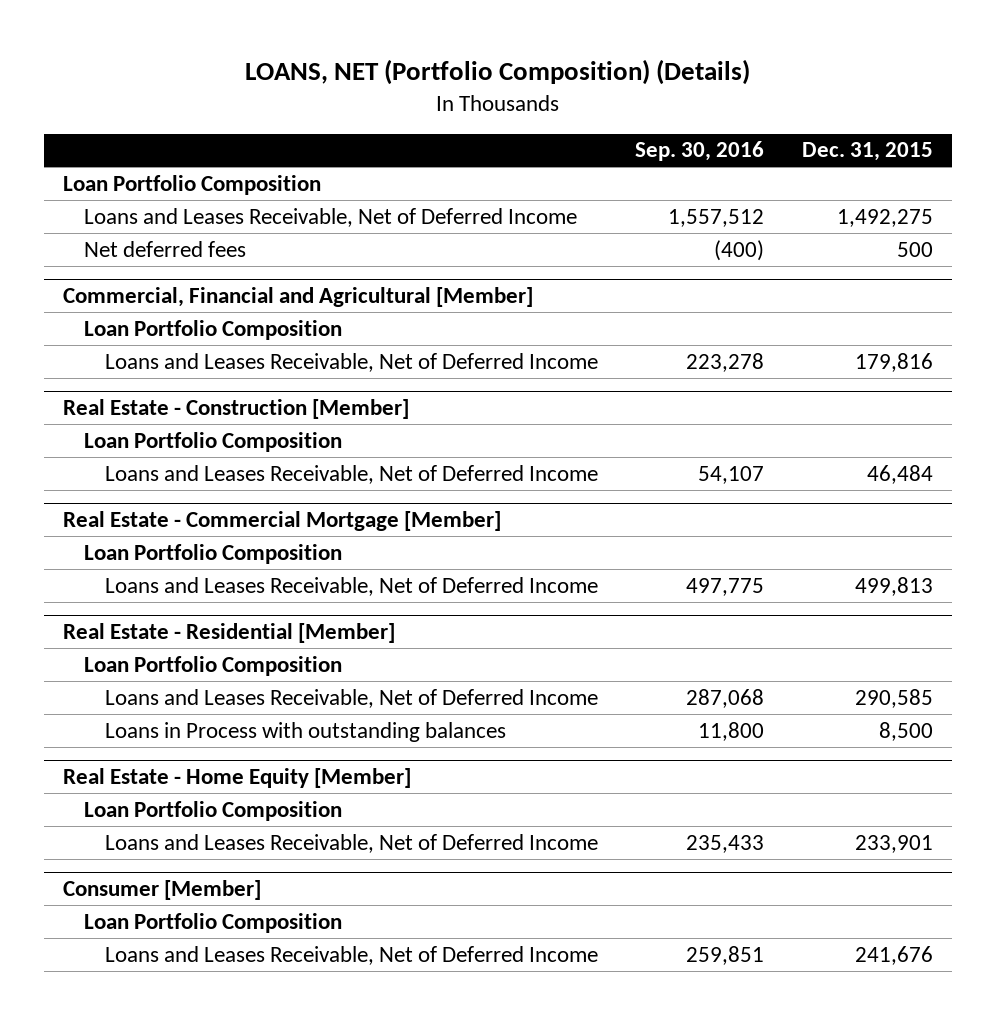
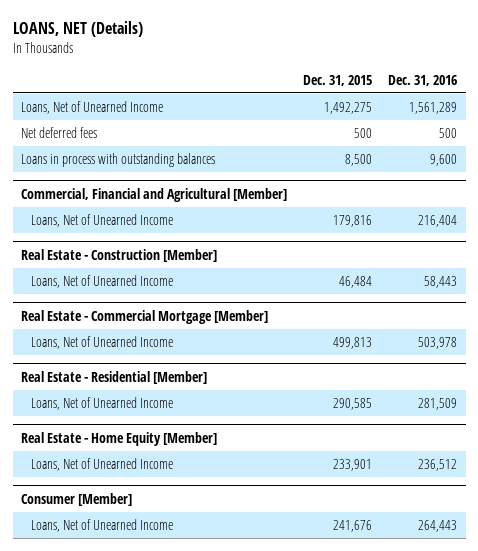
[244,58,750,85] LOANS, NET (Portfolio Composition) (Details) -> [12,21,143,38] LOANS, NET (Details)
[635,141,765,162] Sep. 30, 2016 -> none
none -> [388,74,458,86] Dec. 31, 2016
[62,174,321,195] Loan Portfolio Composition -> none
[83,207,577,227] Loans and Leases Receivable, Net of Deferred Income -> [20,101,163,115] Loans, Net of Unearned Income
none -> [20,153,215,168] Loans in process with outstanding balances
[83,319,342,340] Loan Portfolio Composition -> none
[104,352,598,372] Loans and Leases Receivable, Net of Deferred Income -> [30,214,173,228] Loans, Net of Unearned Income
[83,431,342,452] Loan Portfolio Composition -> none
[104,464,598,484] Loans and Leases Receivable, Net of Deferred Income -> [30,275,173,289] Loans, Net of Unearned Income
[83,543,342,564] Loan Portfolio Composition -> none
[104,576,598,596] Loans and Leases Receivable, Net of Deferred Income -> [30,336,173,350] Loans, Net of Unearned Income
[83,655,342,676] Loan Portfolio Composition -> none
[104,721,506,742] Loans in Process with outstanding balances -> none
[104,688,598,708] Loans and Leases Receivable, Net of Deferred Income -> [30,397,173,411] Loans, Net of Unearned Income
[83,800,342,821] Loan Portfolio Composition -> none
[104,833,598,853] Loans and Leases Receivable, Net of Deferred Income -> [30,458,173,472] Loans, Net of Unearned Income
[83,912,342,933] Loan Portfolio Composition -> none
[104,945,598,965] Loans and Leases Receivable, Net of Deferred Income -> [30,519,173,533] Loans, Net of Unearned Income

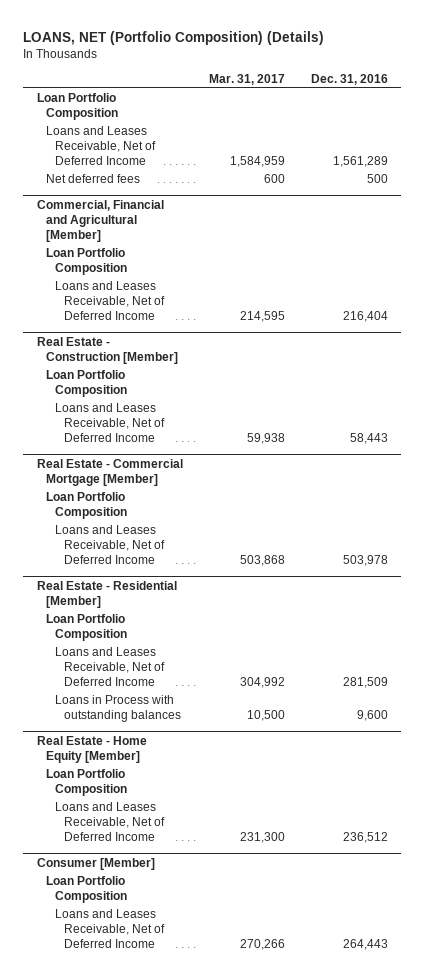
[12,21,143,38] LOANS, NET (Details) -> [23,30,325,45] LOANS, NET (Portfolio Composition) (Details)
[303,74,373,86] Dec. 31, 2015 -> none
none -> [208,74,285,86] Mar. 31, 2017
none -> [36,93,118,121] Loan Portfolio Composition
[20,101,163,115] Loans, Net of Unearned Income -> [45,126,157,166] Loans and Leases Receivable, Net of Deferred Income
[20,153,215,168] Loans in process with outstanding balances -> none
none -> [45,248,128,276] Loan Portfolio Composition
[30,214,173,228] Loans, Net of Unearned Income -> [55,281,166,321] Loans and Leases Receivable, Net of Deferred Income
none -> [45,370,128,398] Loan Portfolio Composition
[30,275,173,289] Loans, Net of Unearned Income -> [55,403,166,443] Loans and Leases Receivable, Net of Deferred Income
none -> [45,492,128,520] Loan Portfolio Composition
[30,336,173,350] Loans, Net of Unearned Income -> [55,525,166,565] Loans and Leases Receivable, Net of Deferred Income
none -> [45,614,128,642] Loan Portfolio Composition
[30,397,173,411] Loans, Net of Unearned Income -> [55,647,166,687] Loans and Leases Receivable, Net of Deferred Income
none -> [55,695,182,723] Loans in Process with outstanding balances
none -> [45,769,128,797] Loan Portfolio Composition
[30,458,173,472] Loans, Net of Unearned Income -> [55,802,166,842] Loans and Leases Receivable, Net of Deferred Income
none -> [45,876,128,904] Loan Portfolio Composition
[30,519,173,533] Loans, Net of Unearned Income -> [55,909,166,949] Loans and Leases Receivable, Net of Deferred Income

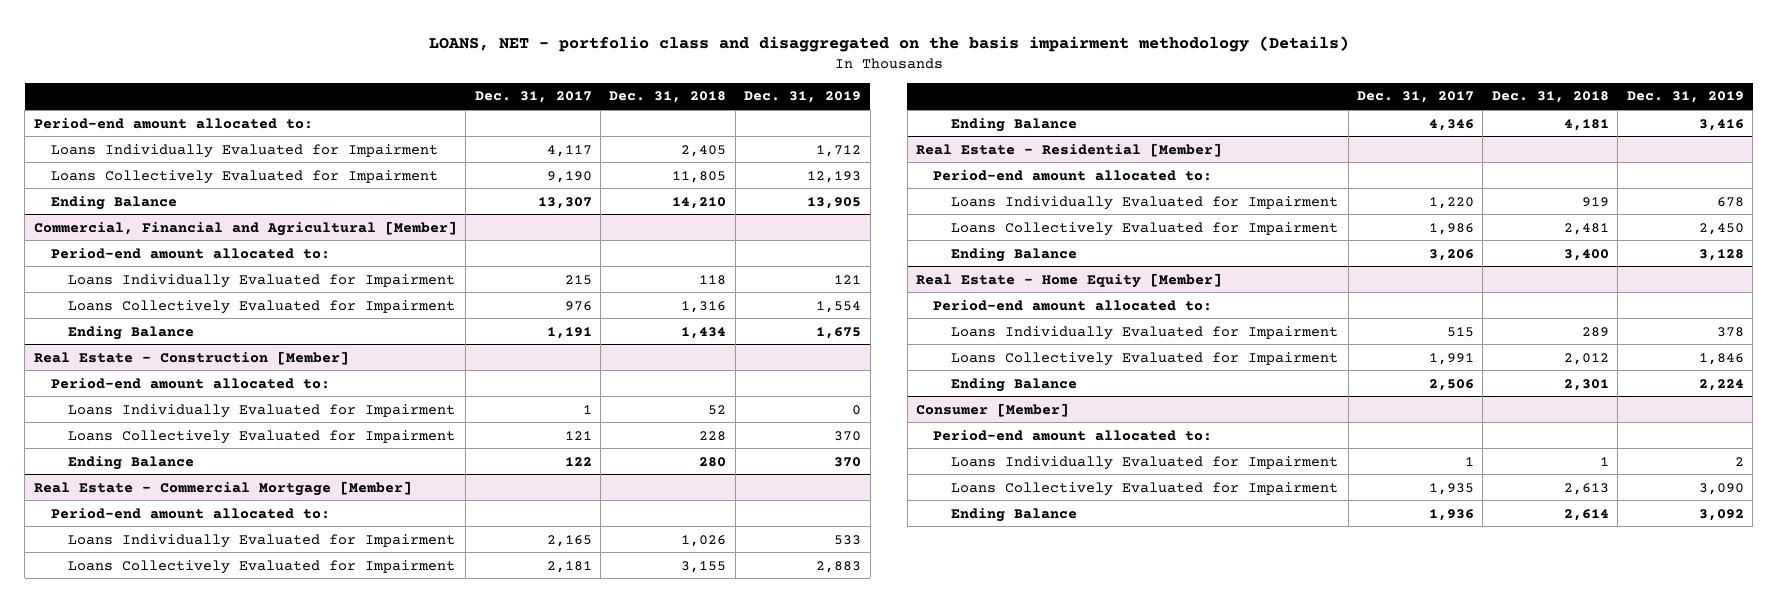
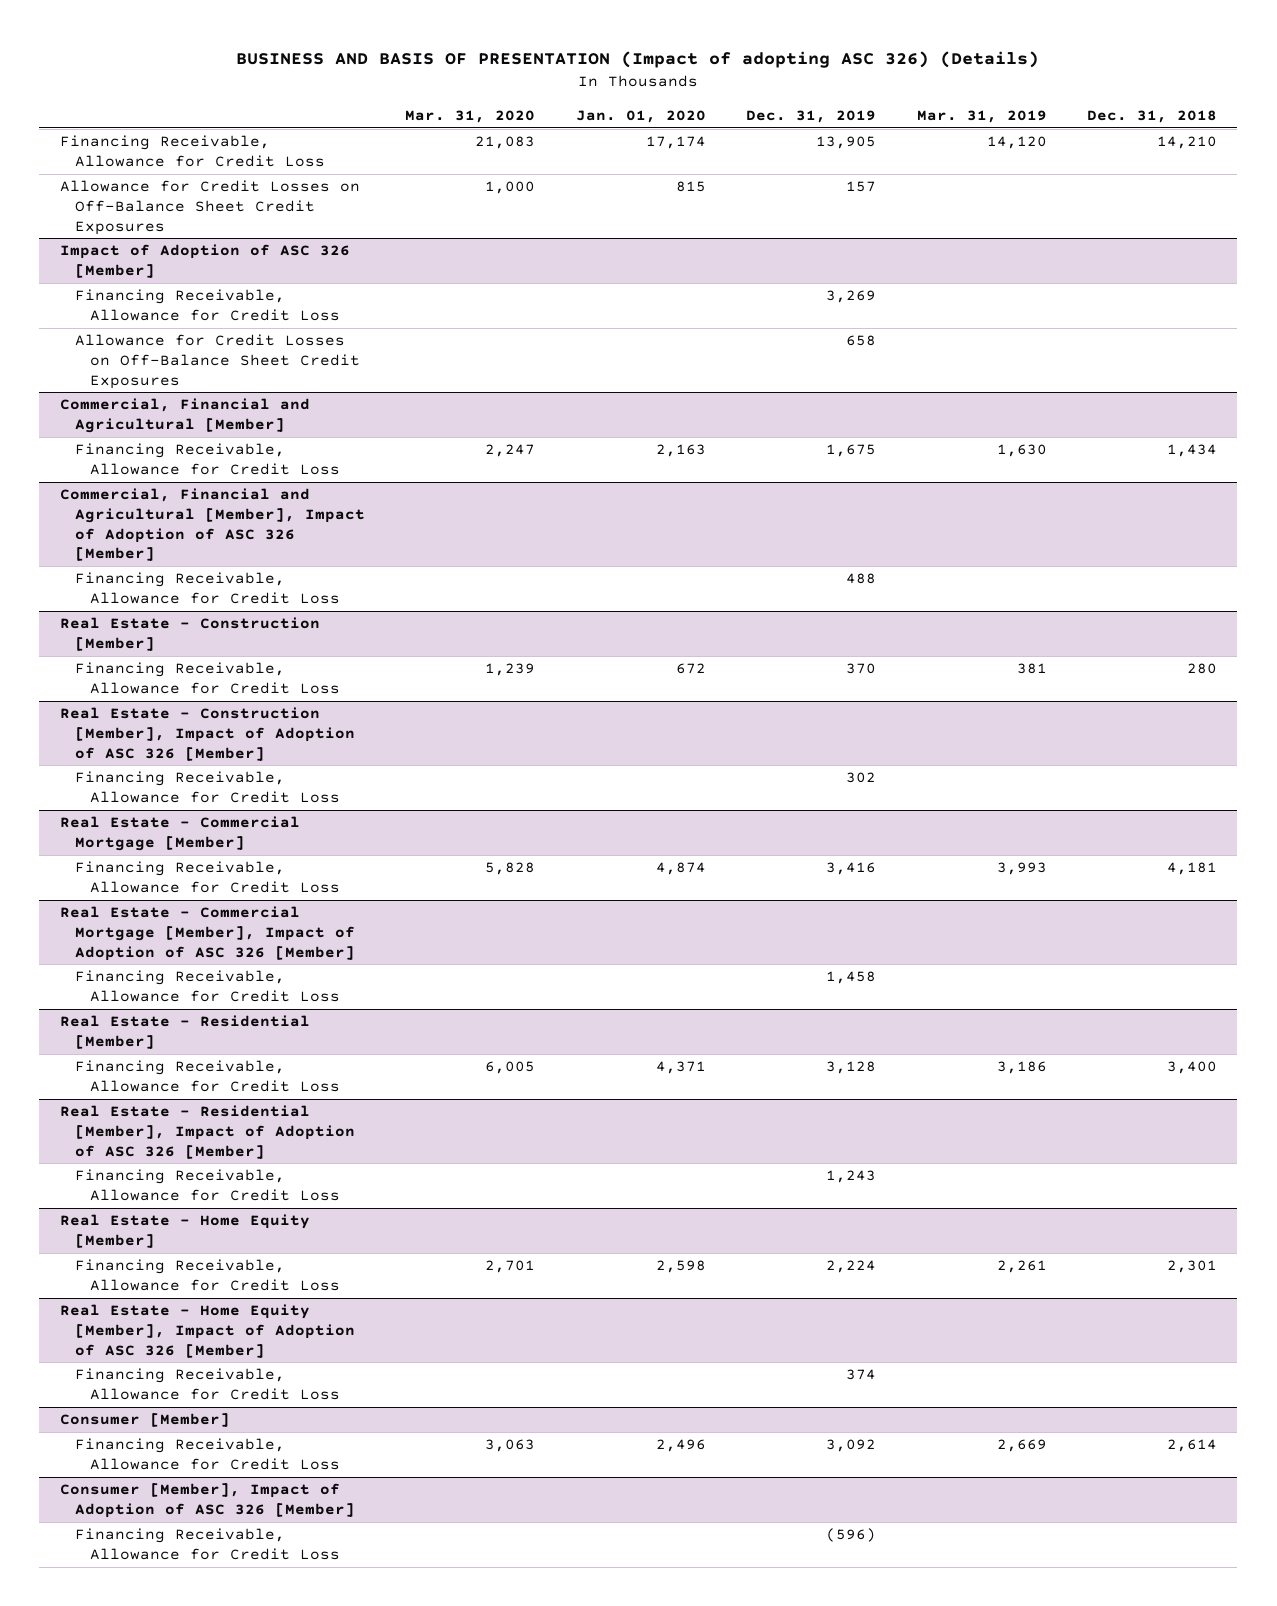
[428,35,1349,52] LOANS, NET - portfolio class and disaggregated on the basis impairment methodology (Details) -> [236,51,1040,69] BUSINESS AND BASIS OF PRESENTATION (Impact of adopting ASC 326) (Details)
[474,91,592,104] Dec. 31, 2017 -> none
none -> [405,109,536,123] Mar. 31, 2020
none -> [575,109,706,123] Jan. 01, 2020
none -> [916,109,1047,123] Mar. 31, 2019
[33,117,313,129] Period-end amount allocated to: -> none
[50,143,438,158] Loans Individually Evaluated for Impairment -> none
[50,169,438,184] Loans Collectively Evaluated for Impairment -> none
[50,195,177,210] Ending Balance -> [59,135,325,167] Financing Receivable, Allowance for Credit Loss
none -> [59,180,360,235] Allowance for Credit Losses on Off-Balance Sheet Credit Exposures
none -> [59,244,350,278] Impact of Adoption of ASC 326 [Member]
none -> [74,289,341,321] Financing Receivable, Allowance for Credit Loss
none -> [74,334,361,389] Allowance for Credit Losses on Off-Balance Sheet Credit Exposures
[50,247,330,259] Period-end amount allocated to: -> none
[68,273,456,288] Loans Individually Evaluated for Impairment -> none
[68,299,456,314] Loans Collectively Evaluated for Impairment -> none
[68,325,195,340] Ending Balance -> [74,443,341,475] Financing Receivable, Allowance for Credit Loss
none -> [59,488,365,562] Commercial, Financial and Agricultural [Member], Impact of Adoption of ASC 326 [Member]
none -> [74,572,341,604] Financing Receivable, Allowance for Credit Loss
[50,377,330,389] Period-end amount allocated to: -> none
[68,403,456,418] Loans Individually Evaluated for Impairment -> none
[68,429,456,444] Loans Collectively Evaluated for Impairment -> none
[68,455,195,470] Ending Balance -> [74,662,341,694] Financing Receivable, Allowance for Credit Loss
none -> [59,707,355,761] Real Estate - Construction [Member], Impact of Adoption of ASC 326 [Member]
none -> [74,771,341,803] Financing Receivable, Allowance for Credit Loss
[50,507,330,519] Period-end amount allocated to: -> none
[68,533,456,548] Loans Individually Evaluated for Impairment -> none
[68,559,456,574] Loans Collectively Evaluated for Impairment -> none
[950,117,1077,132] Ending Balance -> [74,861,341,893] Financing Receivable, Allowance for Credit Loss
none -> [59,906,355,961] Real Estate - Commercial Mortgage [Member], Impact of Adoption of ASC 326 [Member]
none -> [74,970,341,1002] Financing Receivable, Allowance for Credit Loss
[933,169,1213,181] Period-end amount allocated to: -> none
[950,195,1338,210] Loans Individually Evaluated for Impairment -> none
[950,221,1338,236] Loans Collectively Evaluated for Impairment -> none
[950,247,1077,262] Ending Balance -> [74,1060,341,1092] Financing Receivable, Allowance for Credit Loss
none -> [59,1105,355,1159] Real Estate - Residential [Member], Impact of Adoption of ASC 326 [Member]
none -> [74,1169,341,1201] Financing Receivable, Allowance for Credit Loss
[933,299,1213,311] Period-end amount allocated to: -> none
[950,325,1338,340] Loans Individually Evaluated for Impairment -> none
[950,351,1338,366] Loans Collectively Evaluated for Impairment -> none
[950,377,1077,392] Ending Balance -> [74,1259,341,1291] Financing Receivable, Allowance for Credit Loss
none -> [59,1304,355,1358] Real Estate - Home Equity [Member], Impact of Adoption of ASC 326 [Member]
none -> [74,1368,341,1400] Financing Receivable, Allowance for Credit Loss
[933,429,1213,441] Period-end amount allocated to: -> none
[950,455,1338,470] Loans Individually Evaluated for Impairment -> none
[950,481,1338,496] Loans Collectively Evaluated for Impairment -> none
[950,507,1077,522] Ending Balance -> [74,1438,341,1470] Financing Receivable, Allowance for Credit Loss
none -> [59,1483,355,1518] Consumer [Member], Impact of Adoption of ASC 326 [Member]
none -> [74,1528,341,1560] Financing Receivable, Allowance for Credit Loss

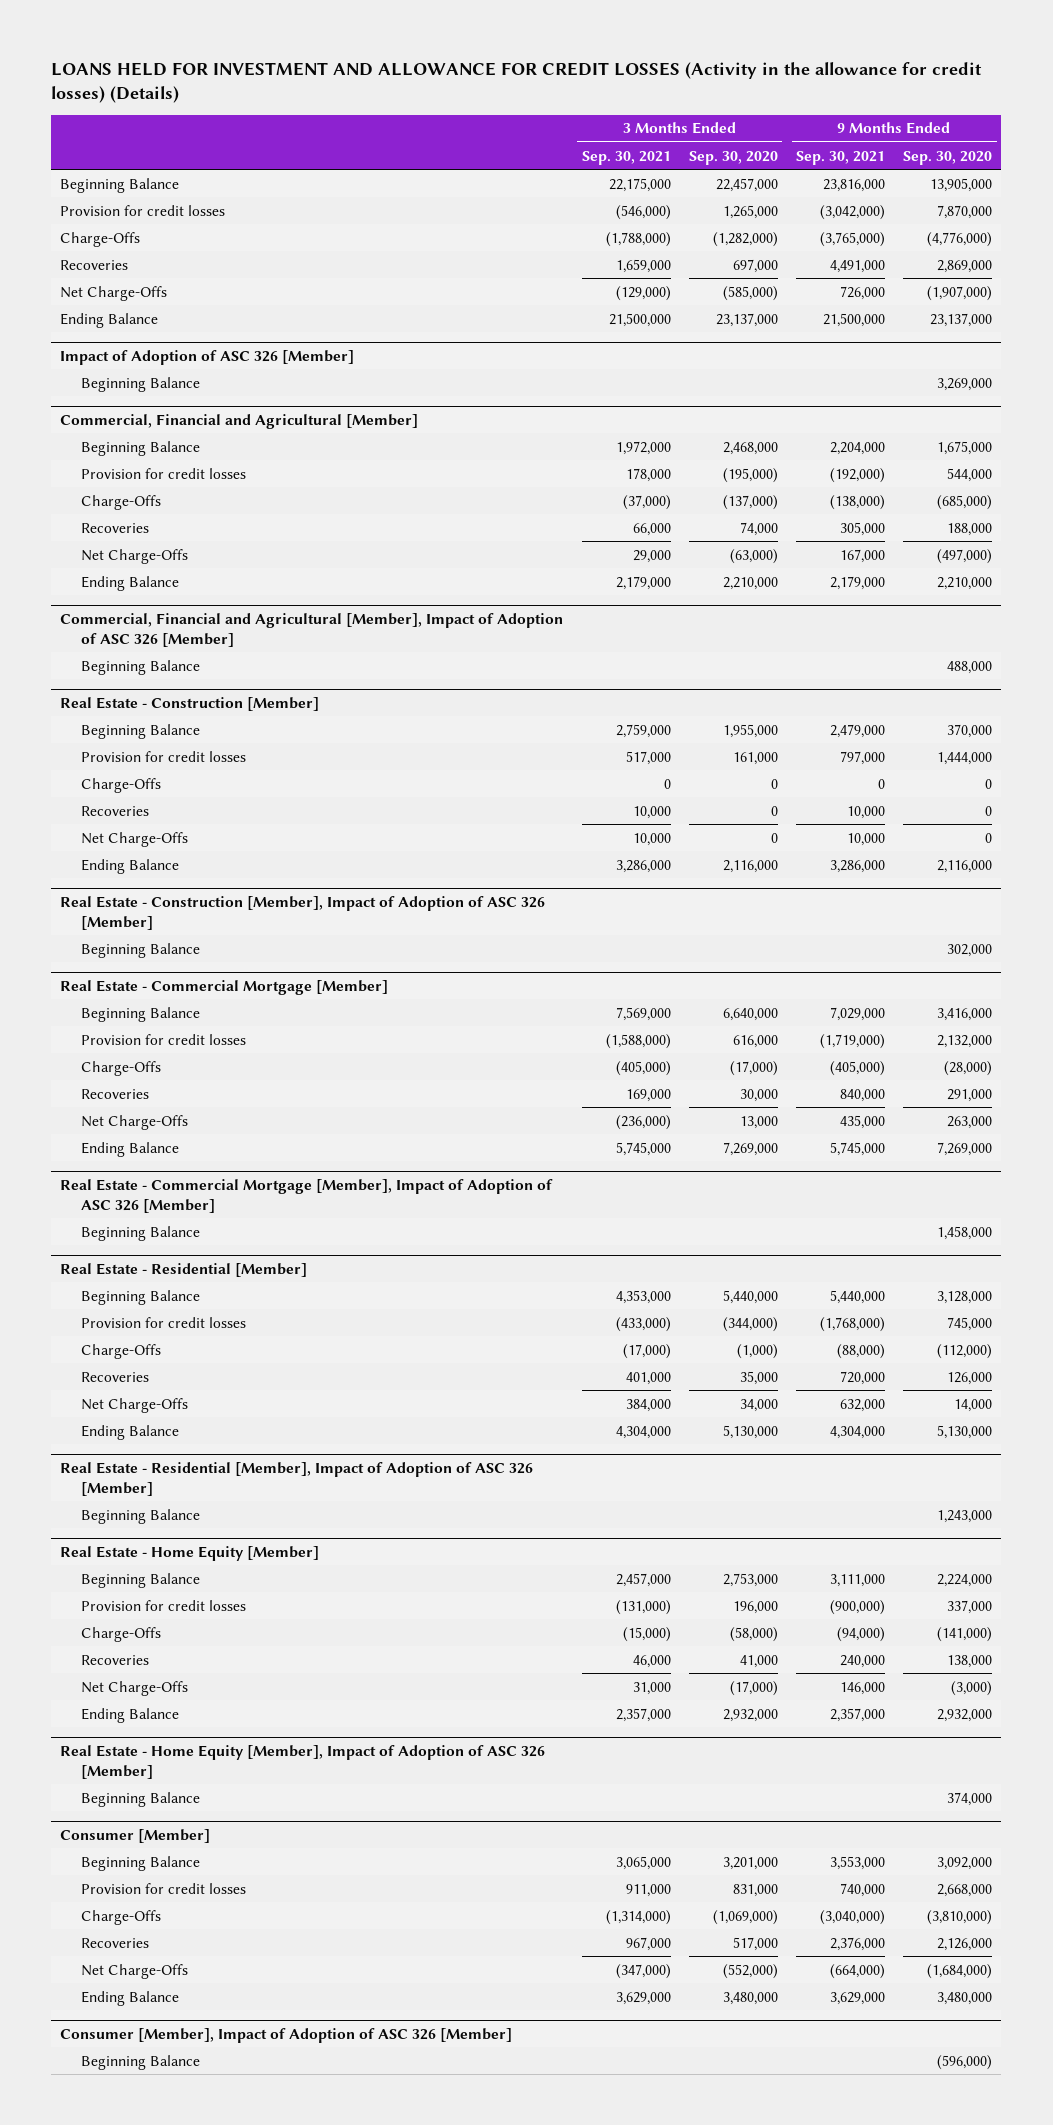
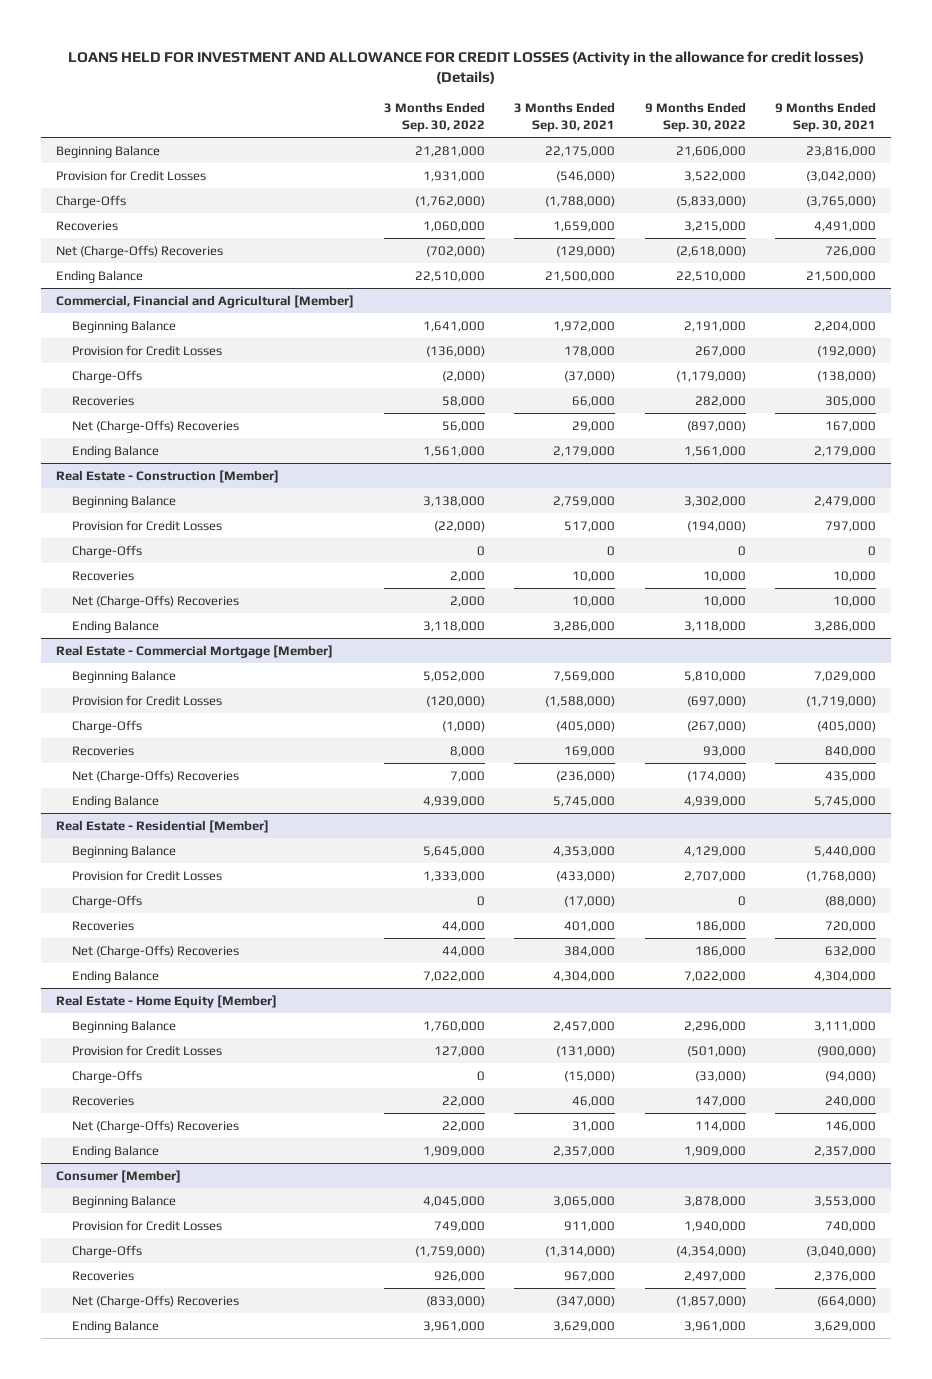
[688,150,778,165] Sep. 30, 2020 -> none
[903,150,993,165] Sep. 30, 2020 -> none
none -> [383,102,485,133] 3 Months Ended Sep. 30, 2022
none -> [644,102,746,133] 9 Months Ended Sep. 30, 2022
[60,204,226,216] Provision for credit losses -> [56,169,207,181] Provision for Credit Losses
[60,285,168,301] Net Charge-Offs -> [56,244,224,258] Net (Charge-Offs) Recoveries
[60,349,355,365] Impact of Adoption of ASC 326 [Member] -> none
[80,376,200,392] Beginning Balance -> none
[80,467,246,479] Provision for credit losses -> [72,344,223,356] Provision for Credit Losses
[80,548,188,564] Net Charge-Offs -> [72,419,240,433] Net (Charge-Offs) Recoveries
[60,612,564,647] Commercial, Financial and Agricultural [Member], Impact of Adoption of ASC 326 [Member] -> none
[80,659,200,675] Beginning Balance -> none
[80,750,246,762] Provision for credit losses -> [72,519,223,531] Provision for Credit Losses
[80,831,188,847] Net Charge-Offs -> [72,594,240,608] Net (Charge-Offs) Recoveries
[60,895,546,930] Real Estate - Construction [Member], Impact of Adoption of ASC 326 [Member] -> none
[80,942,200,958] Beginning Balance -> none
[80,1033,246,1045] Provision for credit losses -> [72,694,223,706] Provision for Credit Losses
[80,1114,188,1130] Net Charge-Offs -> [72,769,240,783] Net (Charge-Offs) Recoveries
[60,1178,554,1213] Real Estate - Commercial Mortgage [Member], Impact of Adoption of ASC 326 [Member] -> none
[80,1225,200,1241] Beginning Balance -> none
[80,1316,246,1328] Provision for credit losses -> [72,869,223,881] Provision for Credit Losses
[80,1397,188,1413] Net Charge-Offs -> [72,944,240,958] Net (Charge-Offs) Recoveries
[60,1461,534,1496] Real Estate - Residential [Member], Impact of Adoption of ASC 326 [Member] -> none
[80,1508,200,1524] Beginning Balance -> none
[80,1599,246,1611] Provision for credit losses -> [72,1044,223,1056] Provision for Credit Losses
[80,1680,188,1696] Net Charge-Offs -> [72,1119,240,1133] Net (Charge-Offs) Recoveries
[60,1744,546,1779] Real Estate - Home Equity [Member], Impact of Adoption of ASC 326 [Member] -> none
[80,1791,200,1807] Beginning Balance -> none
[80,1882,246,1894] Provision for credit losses -> [72,1219,223,1231] Provision for Credit Losses
[80,1963,188,1979] Net Charge-Offs -> [72,1294,240,1308] Net (Charge-Offs) Recoveries
[60,2027,513,2043] Consumer [Member], Impact of Adoption of ASC 326 [Member] -> none
[80,2054,200,2070] Beginning Balance -> none

